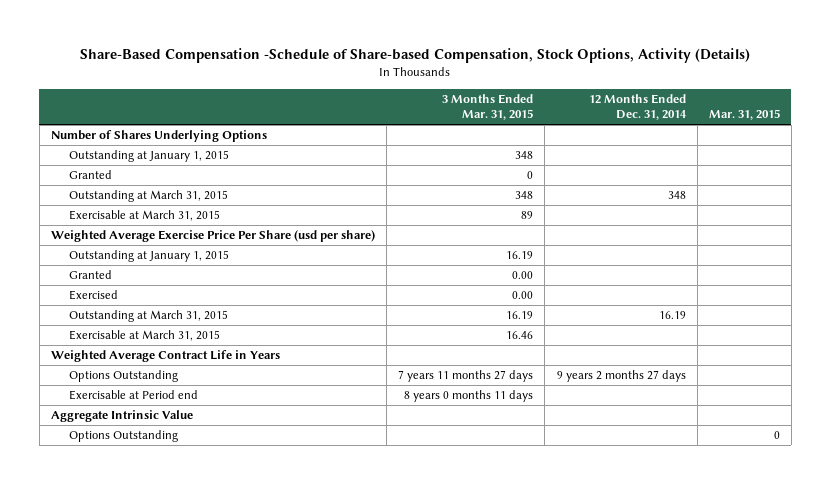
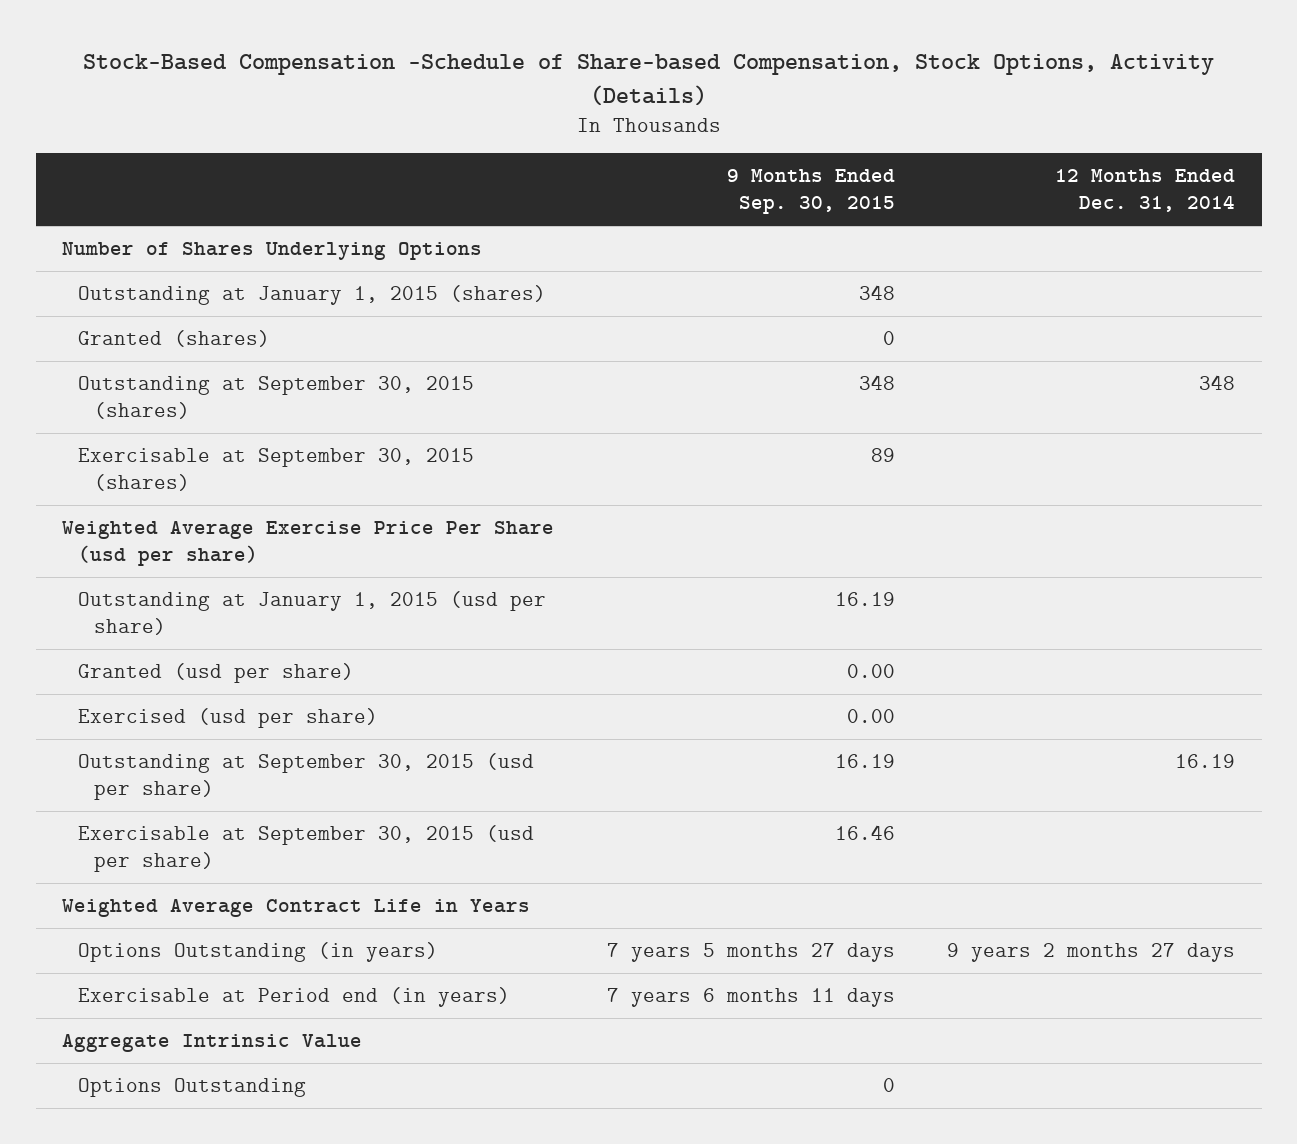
[80,48,751,64] Share-Based Compensation -Schedule of Share-based Compensation, Stock Options, Activity (Details) -> [82,54,1214,106] Stock-Based Compensation -Schedule of Share-based Compensation, Stock Options, Activity (Details)
[442,94,534,121] 3 Months Ended Mar. 31, 2015 -> none
[708,109,780,121] Mar. 31, 2015 -> none
none -> [726,169,895,215] 9 Months Ended Sep. 30, 2015
[68,150,229,163] Outstanding at January 1, 2015 -> [77,284,546,305] Outstanding at January 1, 2015 (shares)
[68,170,112,180] Granted -> [77,329,270,347] Granted (shares)
[68,190,228,203] Outstanding at March 31, 2015 -> [77,375,474,420] Outstanding at September 30, 2015 (shares)
[68,210,220,222] Exercisable at March 31, 2015 -> [77,447,474,492] Exercisable at September 30, 2015 (shares)
[68,250,229,263] Outstanding at January 1, 2015 -> [77,590,546,636] Outstanding at January 1, 2015 (usd per share)
[68,270,112,280] Granted -> [77,662,354,683] Granted (usd per share)
[68,290,118,301] Exercised -> [77,707,378,728] Exercised (usd per share)
[68,310,228,323] Outstanding at March 31, 2015 -> [77,752,534,801] Outstanding at September 30, 2015 (usd per share)
[68,330,220,342] Exercisable at March 31, 2015 -> [77,824,534,873] Exercisable at September 30, 2015 (usd per share)
[68,370,178,383] Options Outstanding -> [77,941,438,962] Options Outstanding (in years)
[68,390,198,401] Exercisable at Period end -> [77,986,510,1007] Exercisable at Period end (in years)

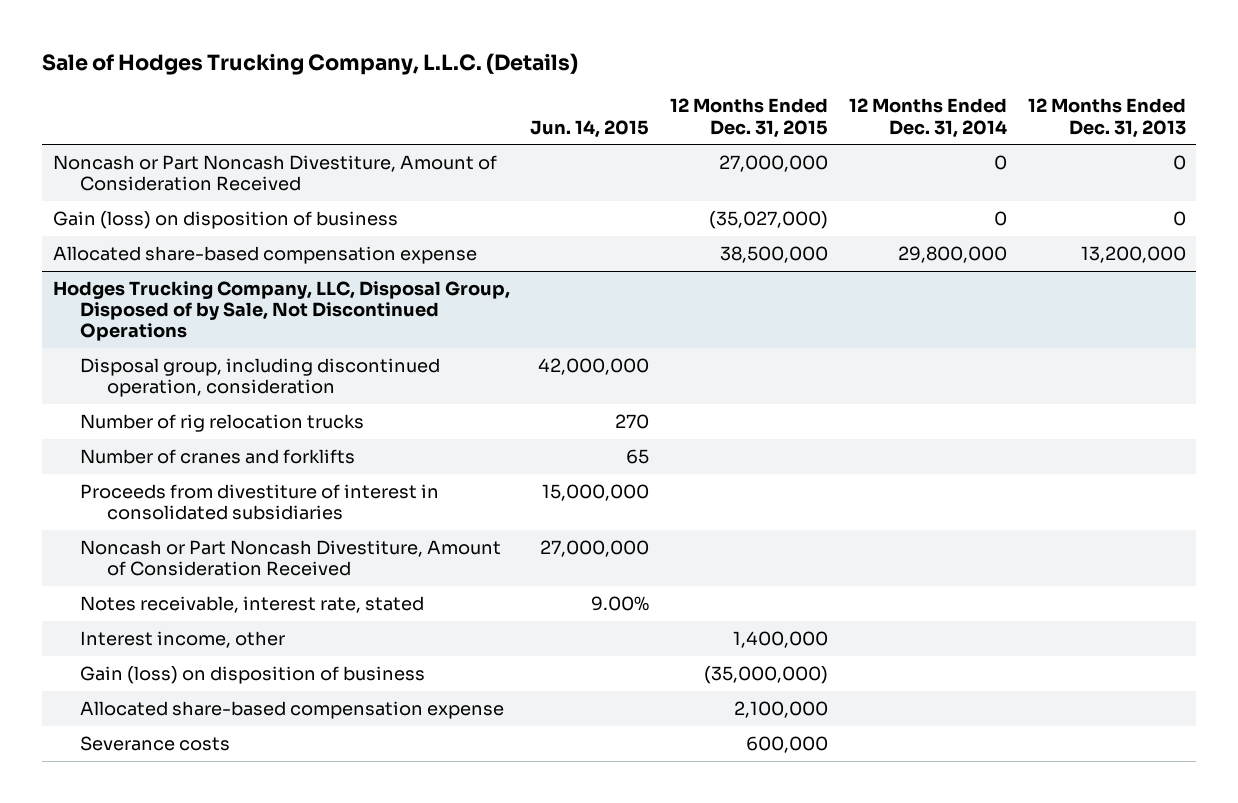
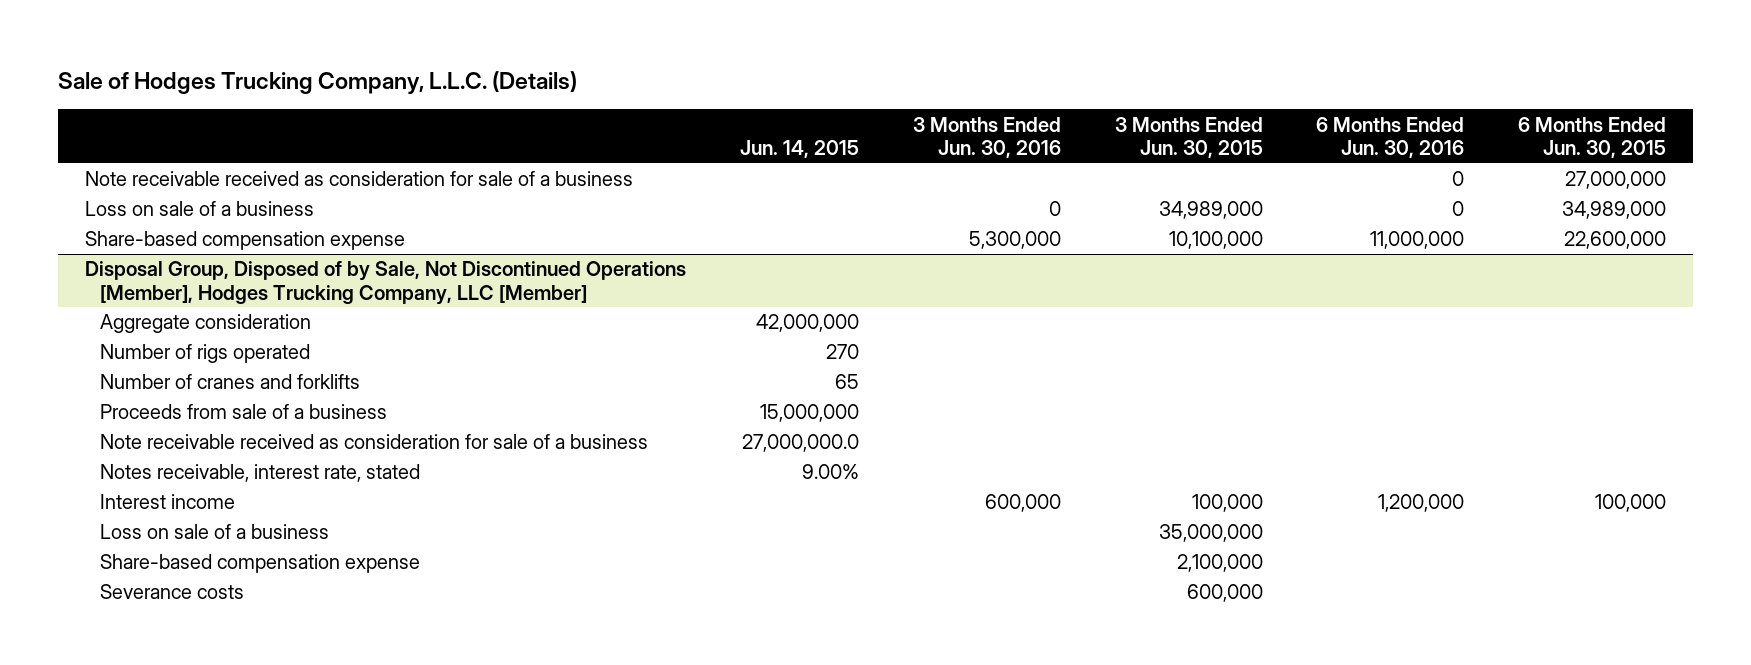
[670,98,829,138] 12 Months Ended Dec. 31, 2015 -> none
[849,98,1008,138] 12 Months Ended Dec. 31, 2014 -> none
[1027,98,1186,138] 12 Months Ended Dec. 31, 2013 -> none
none -> [912,116,1061,159] 3 Months Ended Jun. 30, 2016
none -> [1114,116,1263,159] 3 Months Ended Jun. 30, 2015
none -> [1316,116,1465,159] 6 Months Ended Jun. 30, 2016
none -> [1518,116,1667,159] 6 Months Ended Jun. 30, 2015
[52,155,497,192] Noncash or Part Noncash Divestiture, Amount of Consideration Received -> [85,171,634,187] Note receivable received as consideration for sale of a business
[52,211,398,230] Gain (loss) on disposition of business -> [85,201,315,217] Loss on sale of a business
[52,246,477,265] Allocated share-based compensation expense -> [85,231,406,251] Share-based compensation expense
[52,281,510,342] Hodges Trucking Company, LLC, Disposal Group, Disposed of by Sale, Not Discontinued Operations -> [85,261,687,305] Disposal Group, Disposed of by Sale, Not Discontinued Operations [Member], Hodges Trucking Company, LLC [Member]
[79,358,440,398] Disposal group, including discontinued operation, consideration -> [100,314,312,334] Aggregate consideration
[79,414,364,433] Number of rig relocation trucks -> [100,344,311,364] Number of rigs operated
[79,484,439,521] Proceeds from divestiture of interest in consolidated subsidiaries -> [100,404,388,420] Proceeds from sale of a business
[79,540,501,577] Noncash or Part Noncash Divestiture, Amount of Consideration Received -> [100,434,649,450] Note receivable received as consideration for sale of a business
[540,540,650,558] 27,000,000 -> [742,434,860,453] 27,000,000.0
[79,631,285,649] Interest income, other -> [100,494,236,510] Interest income
[79,666,425,685] Gain (loss) on disposition of business -> [100,524,330,540] Loss on sale of a business
[79,701,504,720] Allocated share-based compensation expense -> [100,554,421,574] Share-based compensation expense

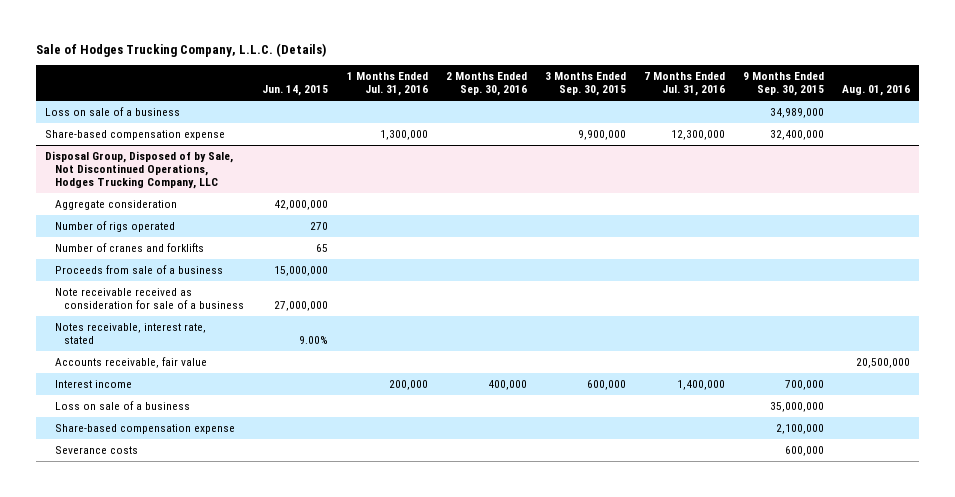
[912,116,1061,159] 3 Months Ended Jun. 30, 2016 -> none
[1114,116,1263,159] 3 Months Ended Jun. 30, 2015 -> none
[1316,116,1465,159] 6 Months Ended Jun. 30, 2016 -> none
[1518,116,1667,159] 6 Months Ended Jun. 30, 2015 -> none
none -> [346,71,428,97] 1 Months Ended Jul. 31, 2016
none -> [445,71,527,97] 2 Months Ended Sep. 30, 2016
none -> [544,71,626,97] 3 Months Ended Sep. 30, 2015
none -> [643,71,725,97] 7 Months Ended Jul. 31, 2016
none -> [742,71,824,97] 9 Months Ended Sep. 30, 2015
none -> [841,85,910,97] Aug. 01, 2016
[85,171,634,187] Note receivable received as consideration for sale of a business -> none
[85,261,687,305] Disposal Group, Disposed of by Sale, Not Discontinued Operations [Member], Hodges Trucking Company, LLC [Member] -> [44,150,233,190] Disposal Group, Disposed of by Sale, Not Discontinued Operations, Hodges Trucking Company, LLC
[742,434,860,453] 27,000,000.0 -> [274,301,329,312] 27,000,000
none -> [54,356,207,368] Accounts receivable, fair value

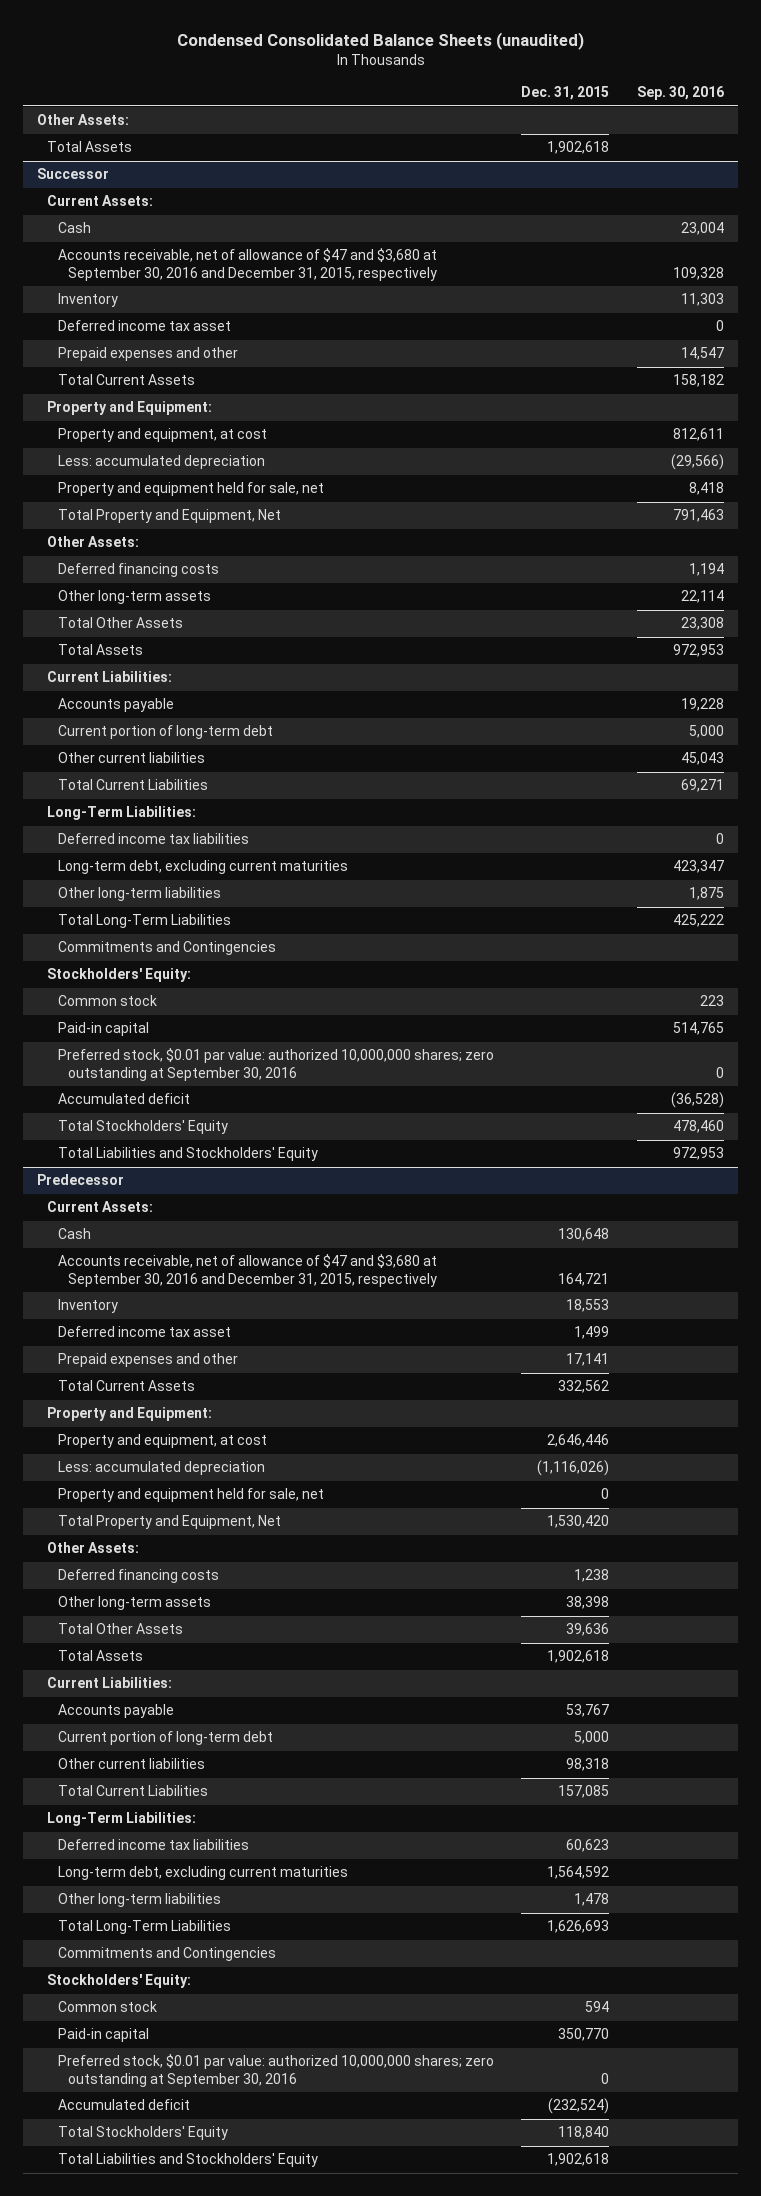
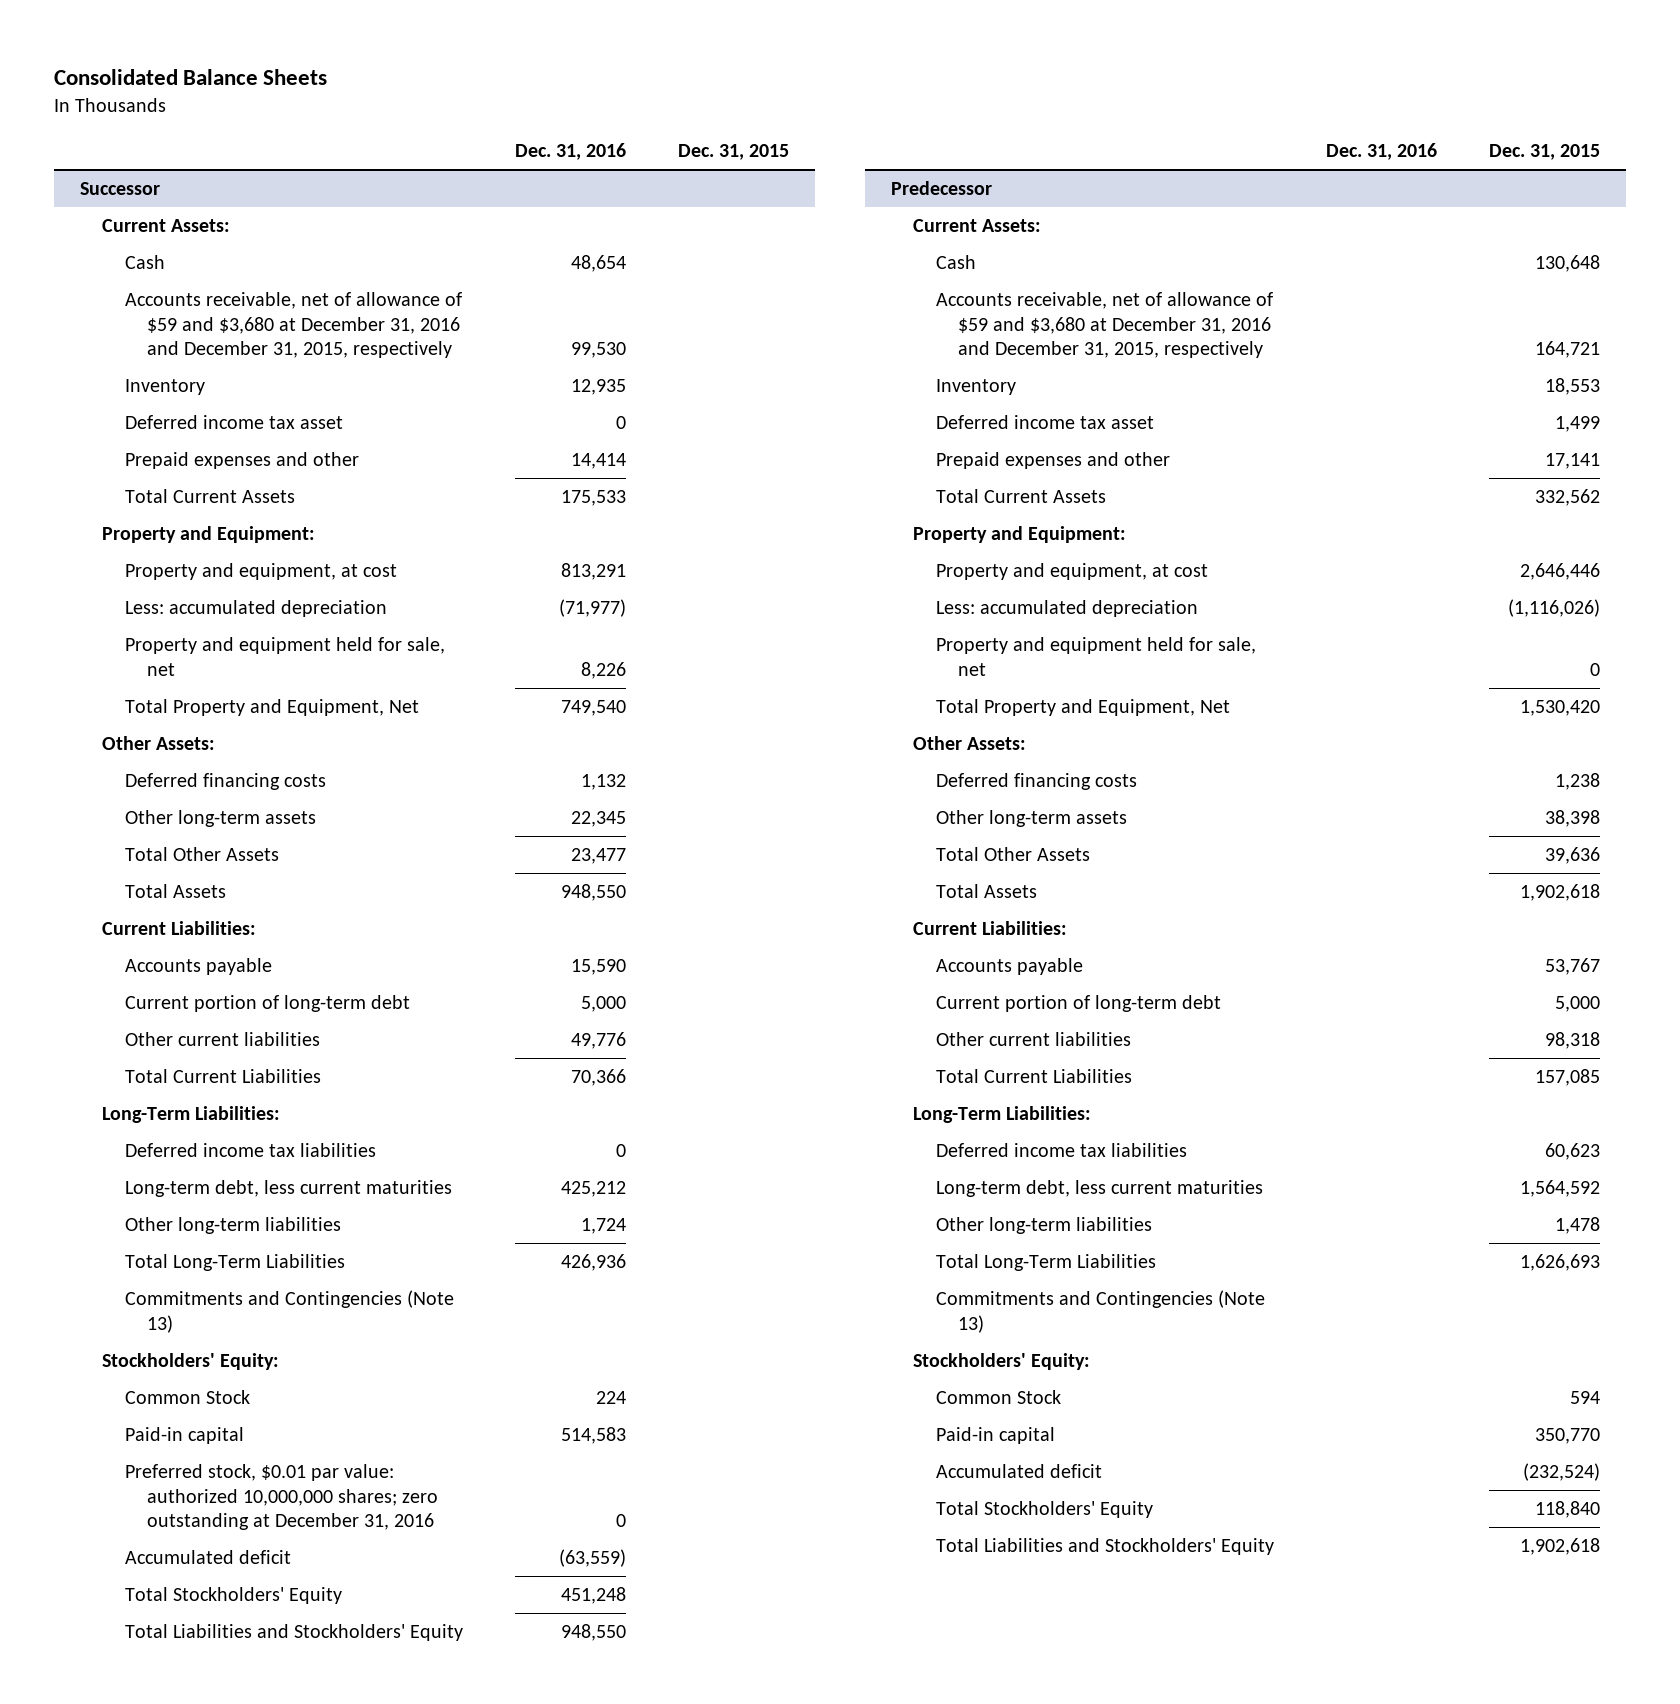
[176,31,584,50] Condensed Consolidated Balance Sheets (unaudited) -> [54,69,328,86] Consolidated Balance Sheets
[636,86,724,101] Sep. 30, 2016 -> none
none -> [514,143,626,161] Dec. 31, 2016
[37,114,130,126] Other Assets: -> none
[47,141,133,153] Total Assets -> none
[57,248,437,281] Accounts receivable, net of allowance of $47 and $3,680 at September 30, 2016 and December 31, 2015, respectively -> [124,292,462,359] Accounts receivable, net of allowance of $59 and $3,680 at December 31, 2016 and December 31, 2015, respectively
[57,860,348,875] Long-term debt, excluding current maturities -> [124,1180,452,1198] Long-term debt, less current maturities
[57,941,276,956] Commitments and Contingencies -> [124,1290,454,1333] Commitments and Contingencies (Note 13)
[57,995,157,1007] Common stock -> [124,1390,250,1405] Common Stock
[57,1048,494,1081] Preferred stock, $0.01 par value: authorized 10,000,000 shares; zero outstanding at September 30, 2016 -> [124,1464,439,1531] Preferred stock, $0.01 par value: authorized 10,000,000 shares; zero outstanding at December 31, 2016
[57,1254,437,1287] Accounts receivable, net of allowance of $47 and $3,680 at September 30, 2016 and December 31, 2015, respectively -> [935,292,1273,359] Accounts receivable, net of allowance of $59 and $3,680 at December 31, 2016 and December 31, 2015, respectively
[57,1866,348,1881] Long-term debt, excluding current maturities -> [935,1180,1263,1198] Long-term debt, less current maturities
[57,1947,276,1962] Commitments and Contingencies -> [935,1290,1265,1333] Commitments and Contingencies (Note 13)
[57,2001,157,2013] Common stock -> [935,1390,1061,1405] Common Stock
[57,2054,494,2087] Preferred stock, $0.01 par value: authorized 10,000,000 shares; zero outstanding at September 30, 2016 -> none

